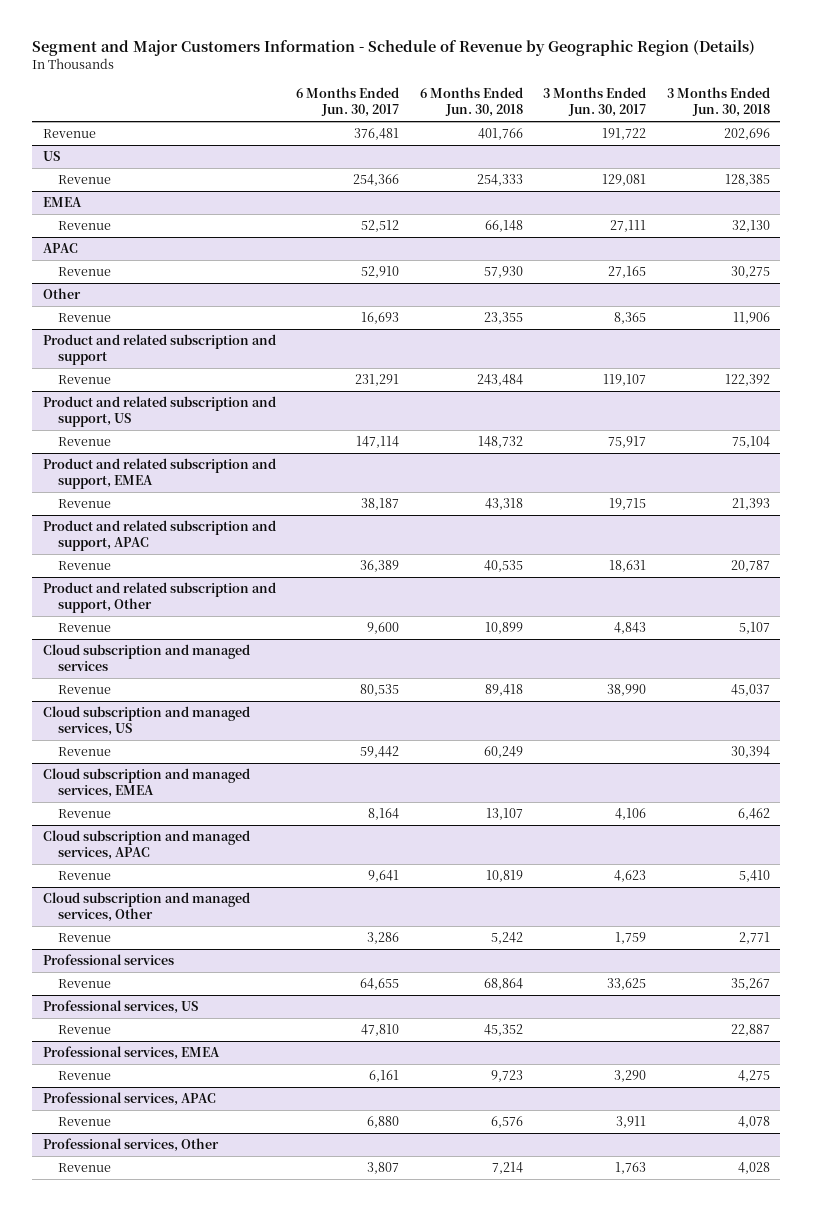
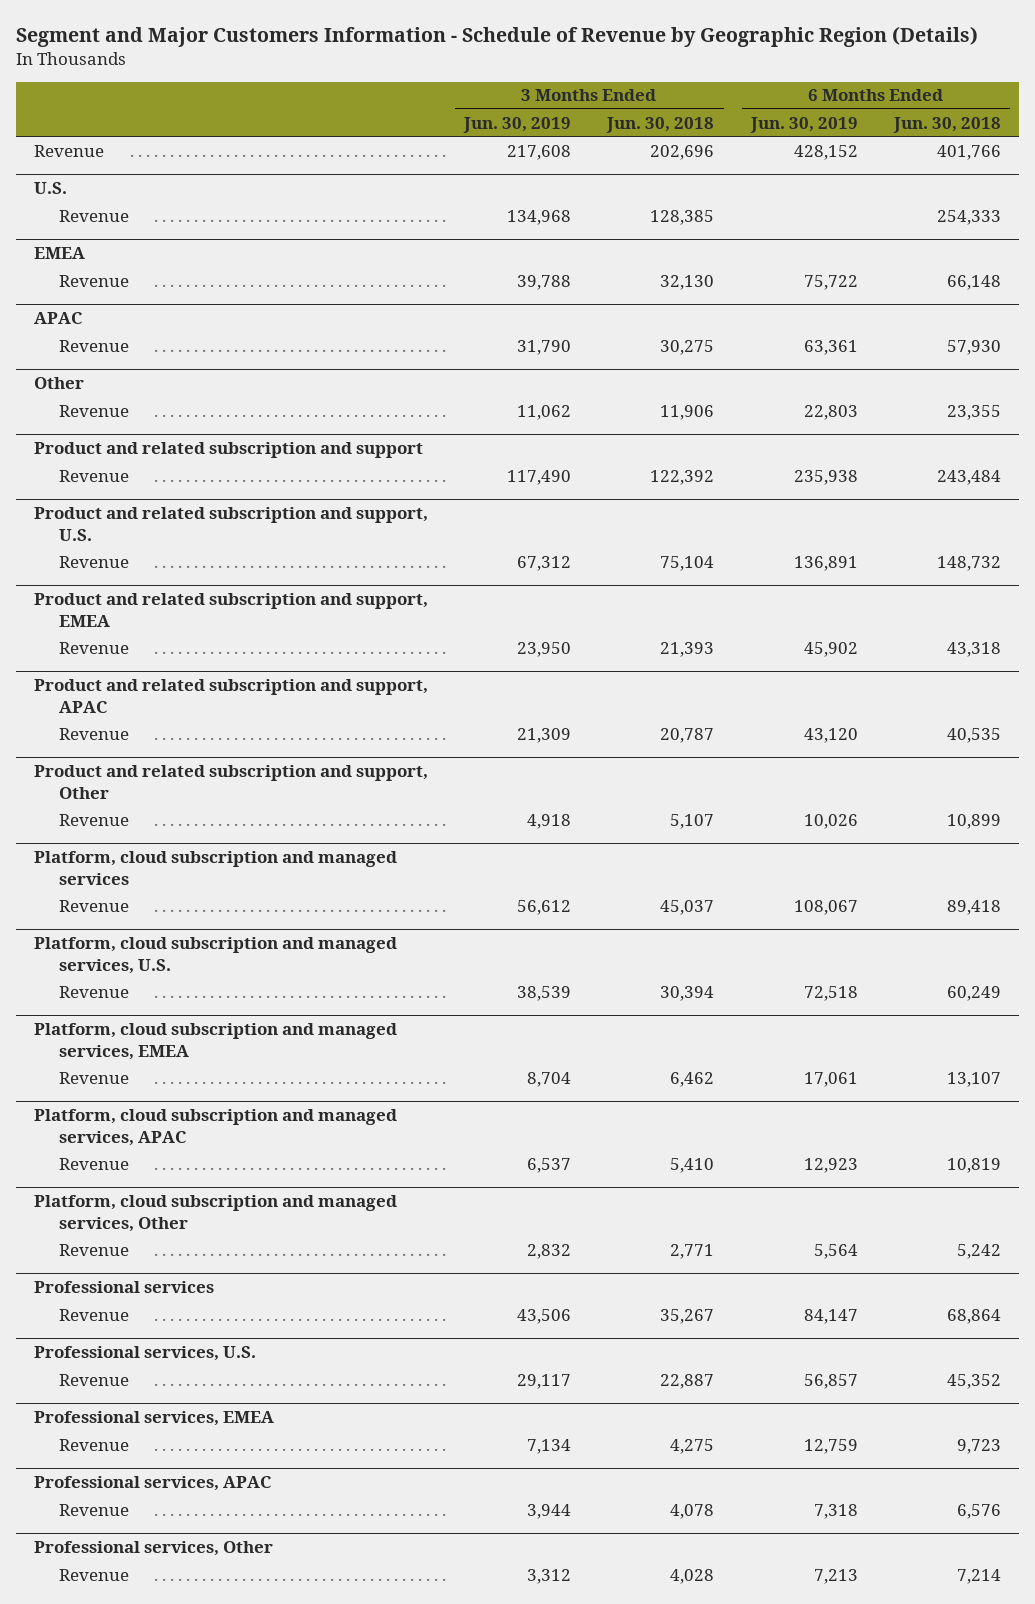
[296,87,400,118] 6 Months Ended Jun. 30, 2017 -> none
[543,87,647,118] 3 Months Ended Jun. 30, 2017 -> none
none -> [463,116,572,133] Jun. 30, 2019
none -> [749,116,858,133] Jun. 30, 2019
[42,151,60,162] US -> [33,182,67,195] U.S.
[42,396,276,428] Product and related subscription and support, US -> [33,507,428,541] Product and related subscription and support, U.S.
[42,644,250,672] Cloud subscription and managed services -> [33,851,397,885] Platform, cloud subscription and managed services
[42,706,250,737] Cloud subscription and managed services, US -> [33,937,397,974] Platform, cloud subscription and managed services, U.S.
[42,768,250,799] Cloud subscription and managed services, EMEA -> [33,1023,397,1060] Platform, cloud subscription and managed services, EMEA
[42,830,250,861] Cloud subscription and managed services, APAC -> [33,1109,397,1146] Platform, cloud subscription and managed services, APAC
[42,892,250,923] Cloud subscription and managed services, Other -> [33,1195,397,1232] Platform, cloud subscription and managed services, Other
[42,1000,198,1015] Professional services, US -> [33,1346,256,1362] Professional services, U.S.

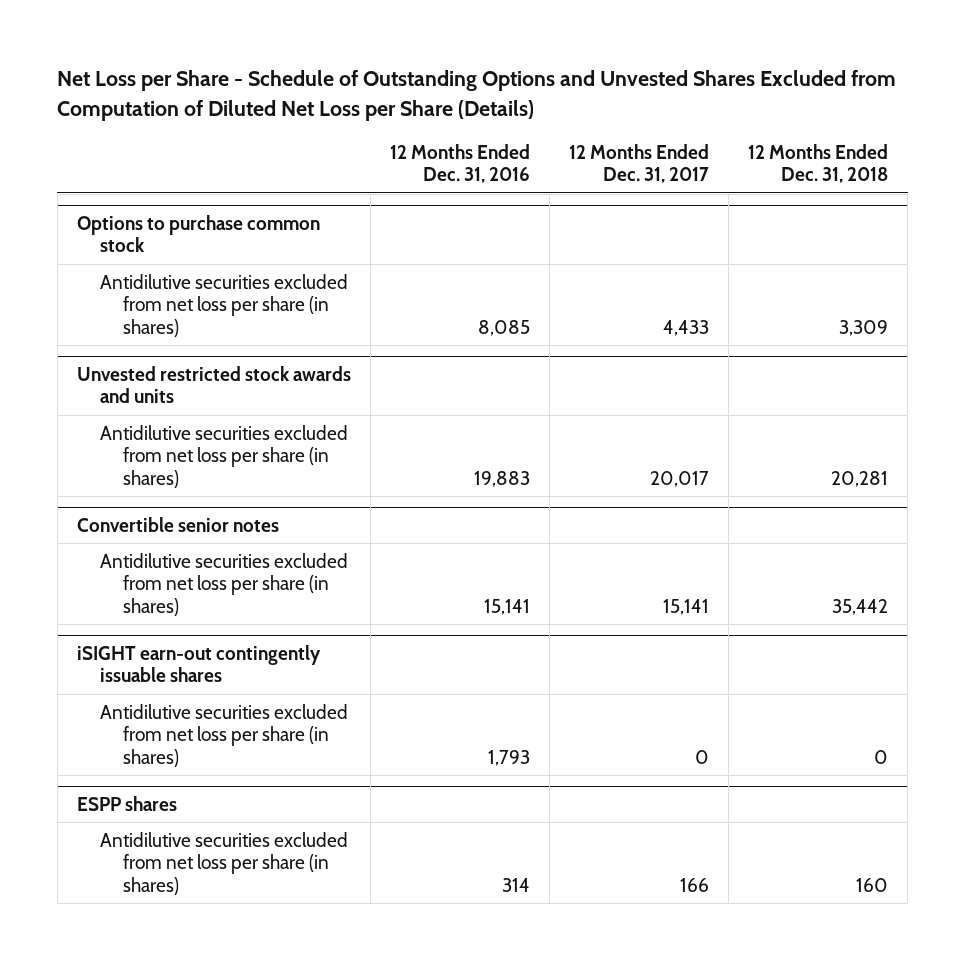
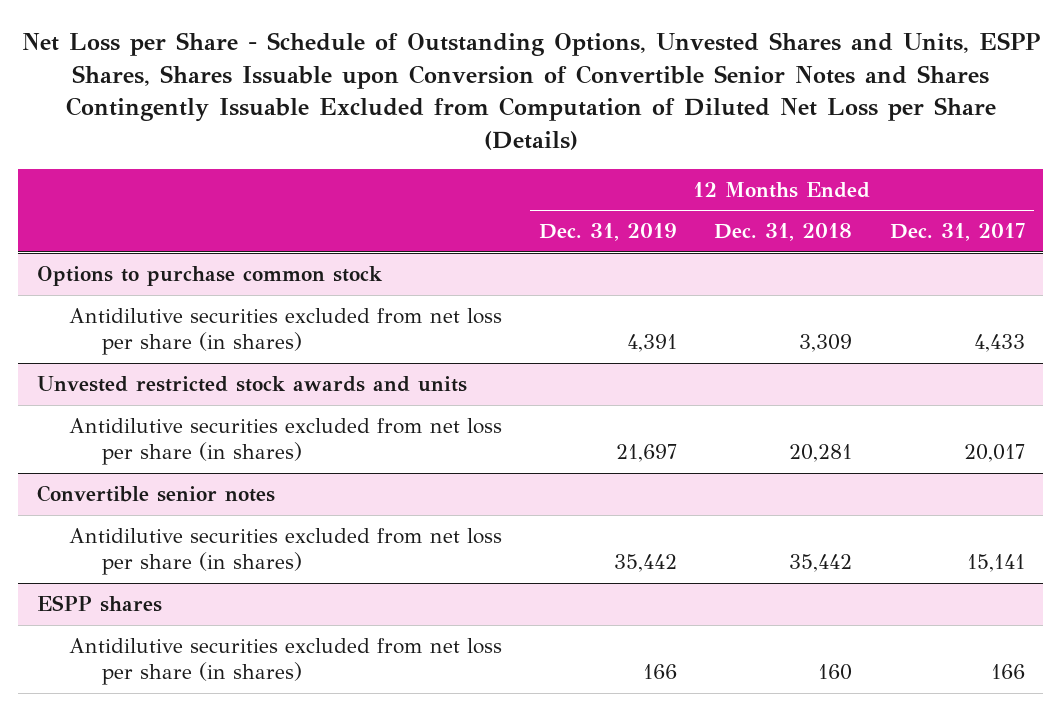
[57,70,897,121] Net Loss per Share - Schedule of Outstanding Options and Unvested Shares Excluded from Computation of Diluted Net Loss per Share (Details) -> [21,32,1040,150] Net Loss per Share - Schedule of Outstanding Options, Unvested Shares and Units, ESPP Shares, Shares Issuable upon Conversion of Convertible Senior Notes and Shares Contingently Issuable Excluded from Computation of Diluted Net Loss per Share (Details)
[389,143,530,184] 12 Months Ended Dec. 31, 2016 -> none
none -> [539,223,678,242] Dec. 31, 2019
[76,644,321,683] iSIGHT earn-out contingently issuable shares -> none
[99,703,348,767] Antidilutive securities excluded from net loss per share (in shares) -> none

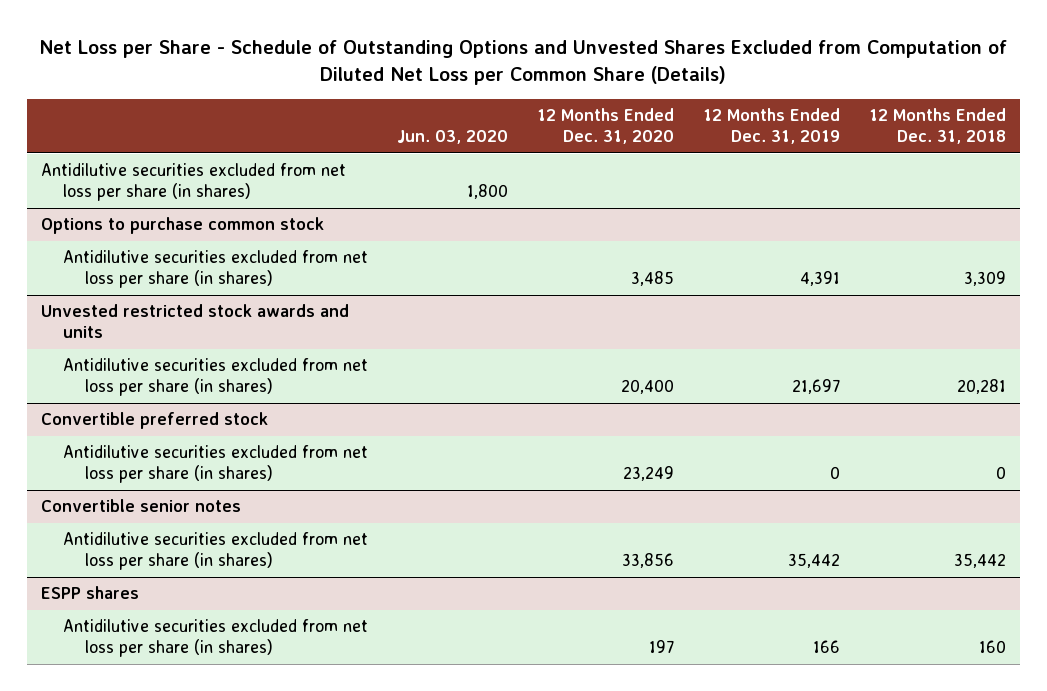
[21,32,1040,150] Net Loss per Share - Schedule of Outstanding Options, Unvested Shares and Units, ESPP Shares, Shares Issuable upon Conversion of Convertible Senior Notes and Shares Contingently Issuable Excluded from Computation of Diluted Net Loss per Share (Details) -> [39,40,1008,86] Net Loss per Share - Schedule of Outstanding Options and Unvested Shares Excluded from Computation of Diluted Net Loss per Common Share (Details)
[889,223,1025,242] Dec. 31, 2017 -> none
none -> [396,130,508,145] Jun. 03, 2020
none -> [536,108,674,145] 12 Months Ended Dec. 31, 2020
none -> [41,163,347,202] Antidilutive securities excluded from net loss per share (in shares)
none -> [41,412,269,430] Convertible preferred stock
none -> [63,445,369,484] Antidilutive securities excluded from net loss per share (in shares)

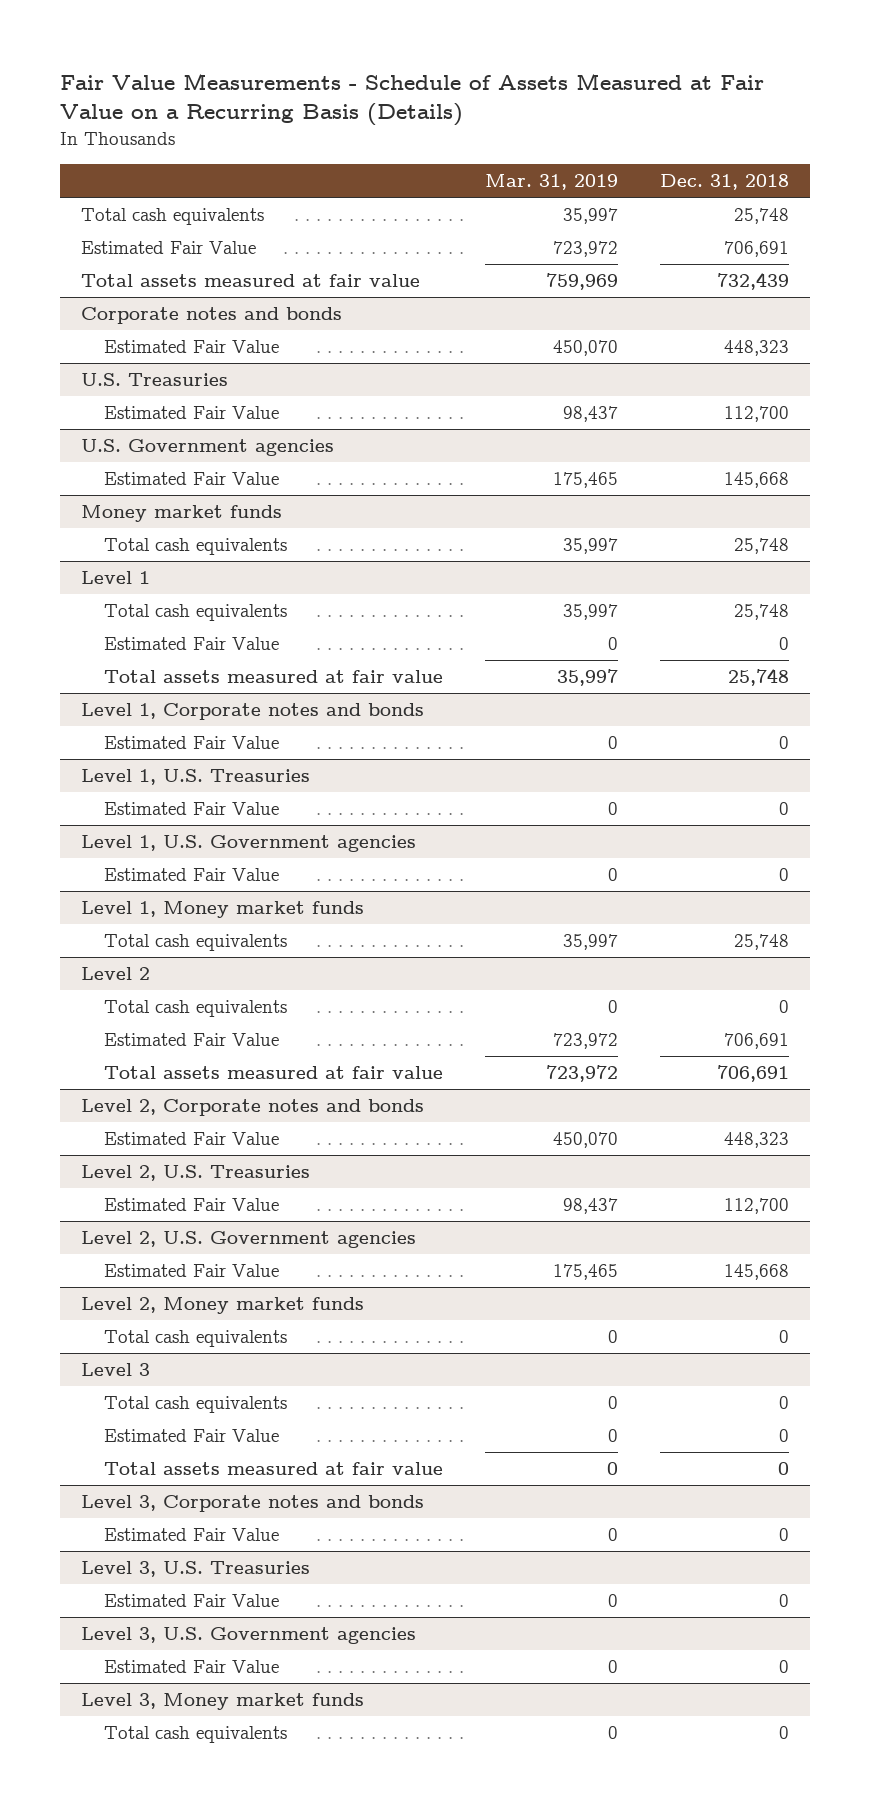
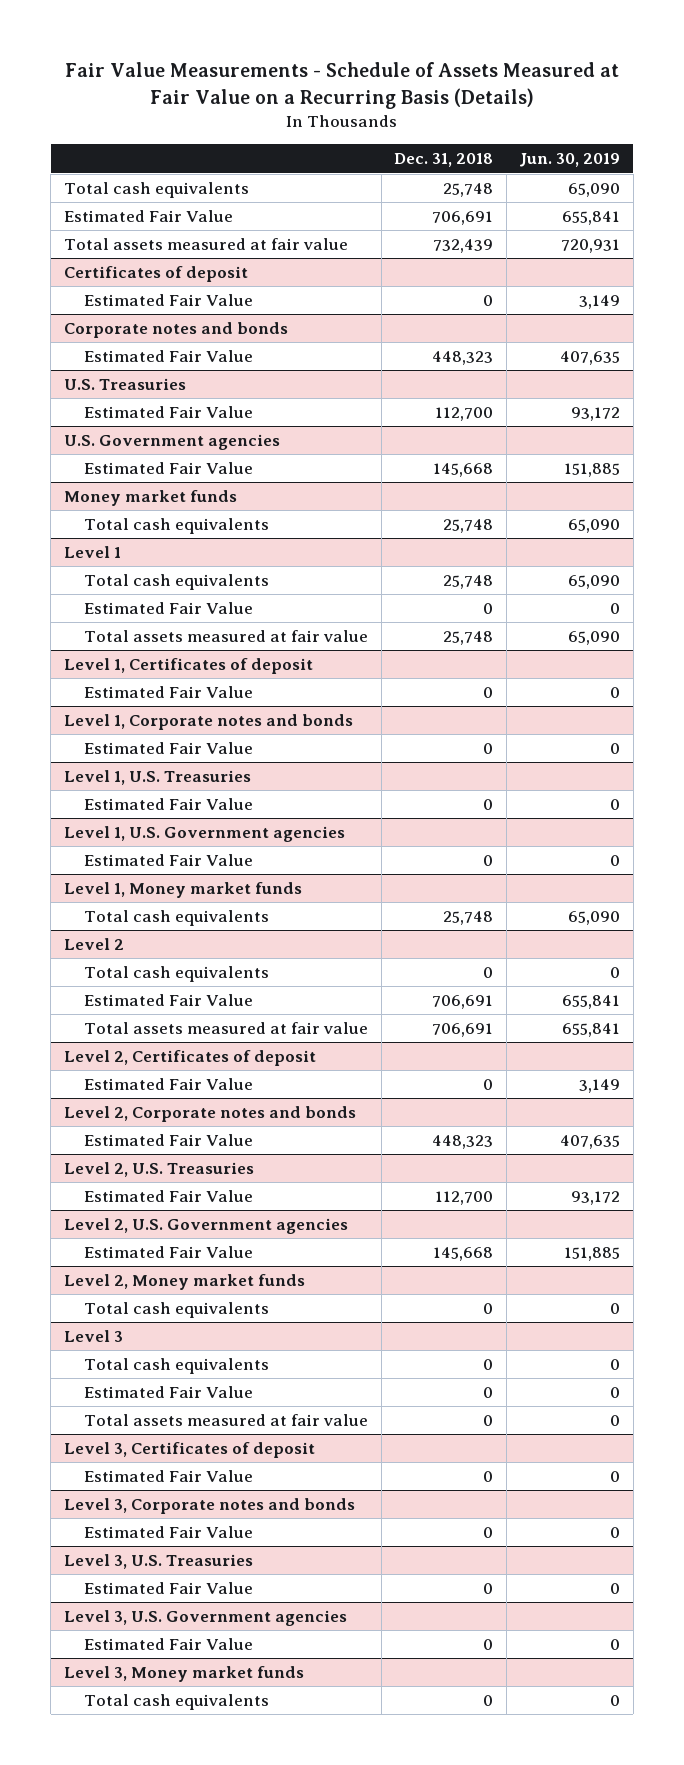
[484,174,618,191] Mar. 31, 2019 -> none
none -> [519,153,621,168] Jun. 30, 2019
none -> [63,266,248,283] Certificates of deposit
none -> [83,294,253,307] Estimated Fair Value
none -> [63,658,313,675] Level 1, Certificates of deposit
none -> [83,686,253,699] Estimated Fair Value
none -> [63,1050,316,1067] Level 2, Certificates of deposit
none -> [83,1078,253,1091] Estimated Fair Value
none -> [63,1442,315,1459] Level 3, Certificates of deposit
none -> [83,1470,253,1483] Estimated Fair Value

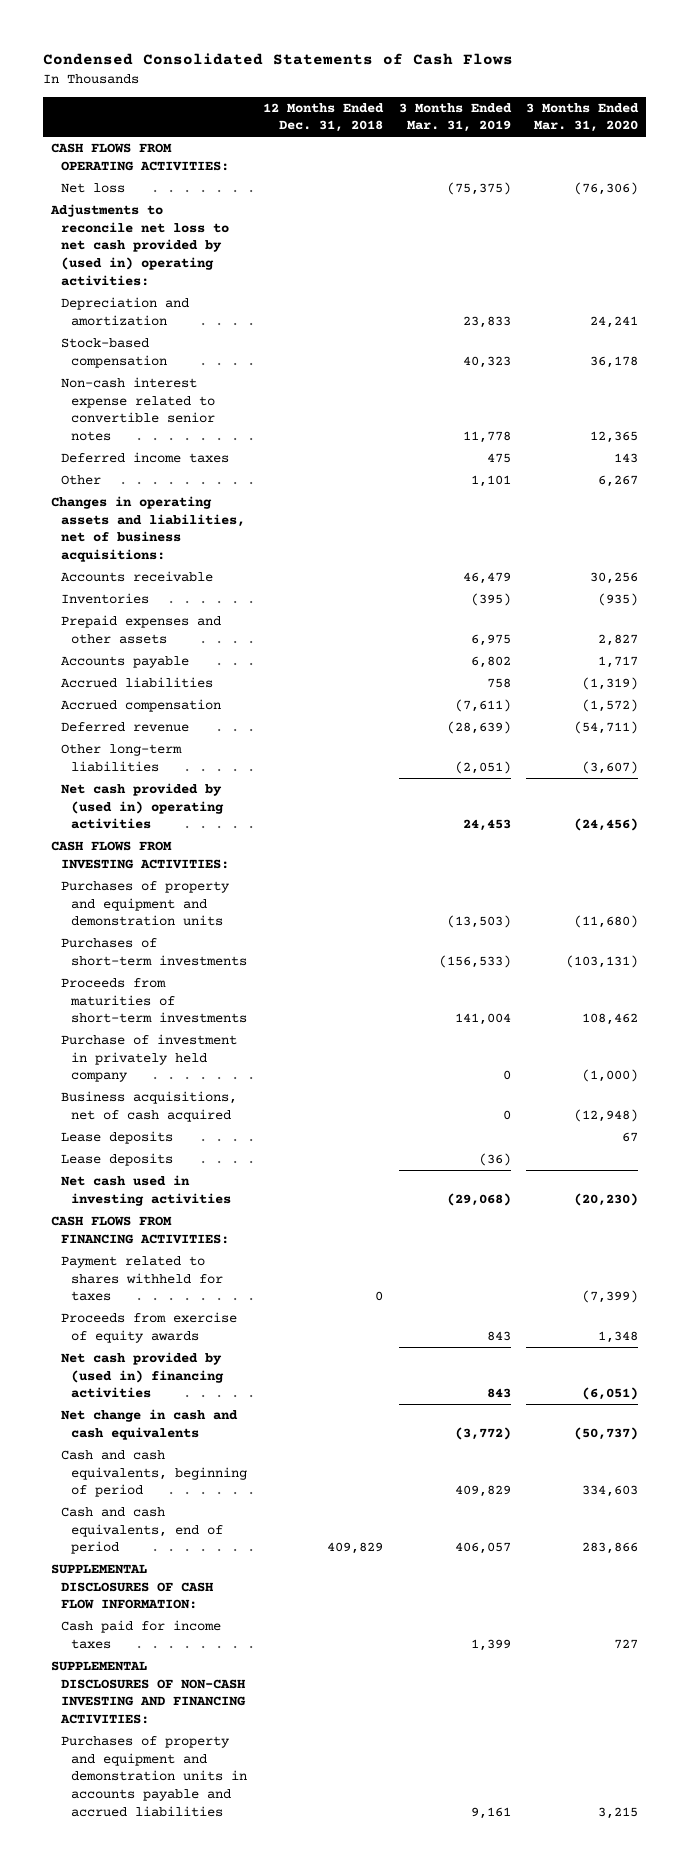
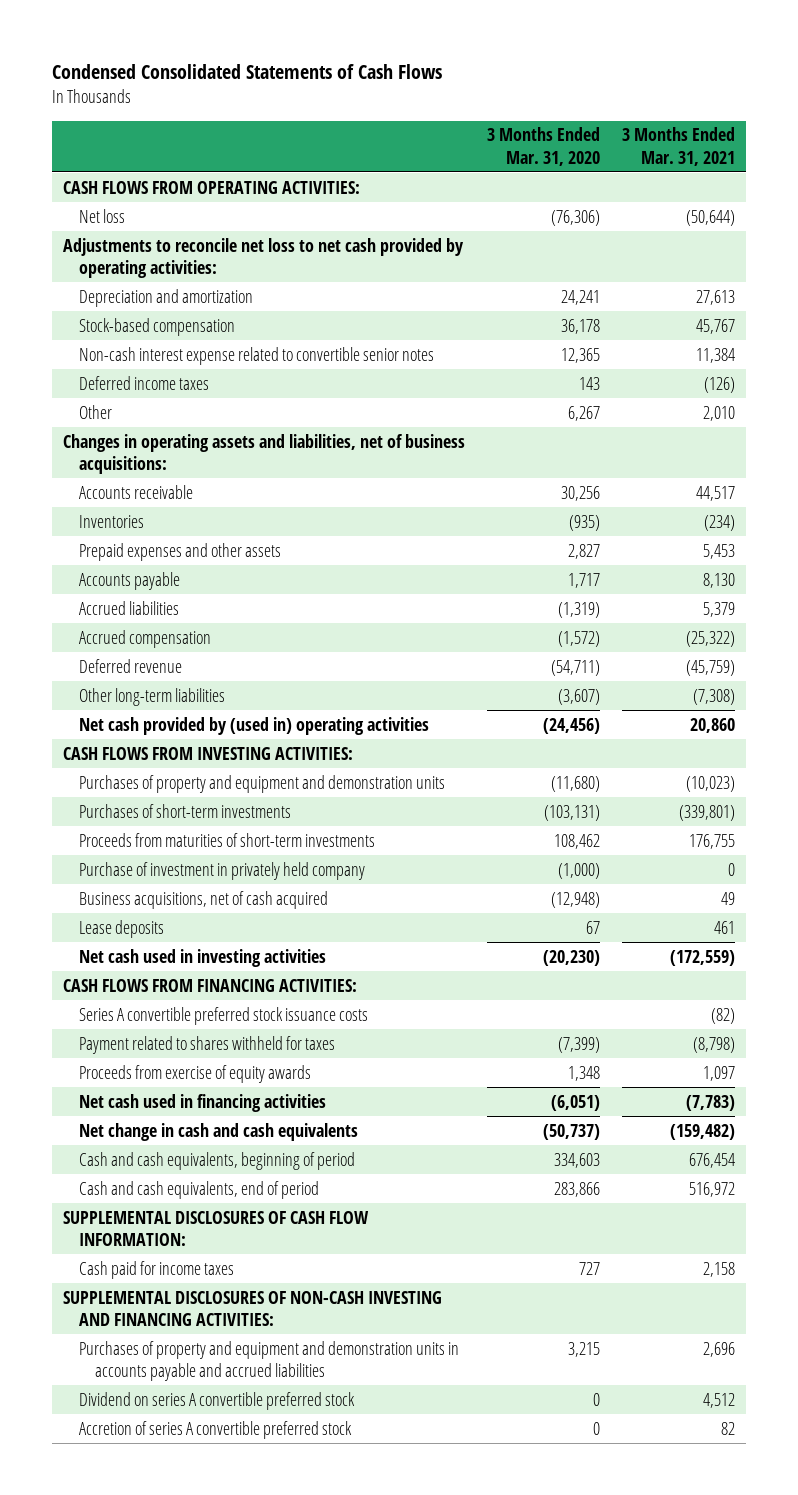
[262,102,384,133] 12 Months Ended Dec. 31, 2018 -> none
[398,102,512,133] 3 Months Ended Mar. 31, 2019 -> none
none -> [621,127,735,166] 3 Months Ended Mar. 31, 2021
[49,204,229,286] Adjustments to reconcile net loss to net cash provided by (used in) operating activities: -> [63,237,465,279] Adjustments to reconcile net loss to net cash provided by operating activities:
[60,1153,173,1167] Lease deposits -> none
none -> [79,1006,369,1025] Series A convertible preferred stock issuance costs
[60,1352,224,1399] Net cash provided by (used in) financing activities -> [79,1093,327,1112] Net cash used in financing activities
none -> [79,1391,356,1410] Dividend on series A convertible preferred stock
none -> [79,1420,353,1439] Accretion of series A convertible preferred stock

